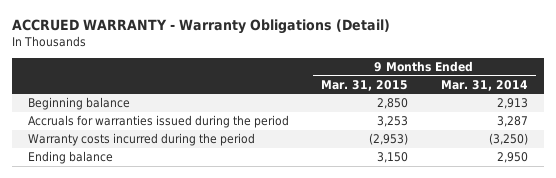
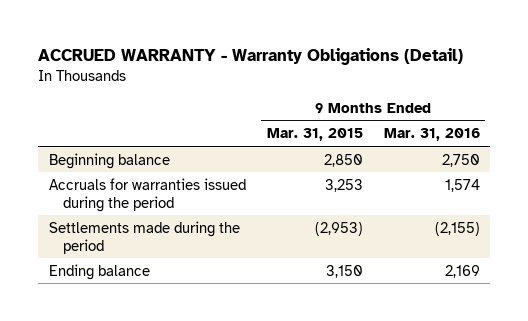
[440,79,528,91] Mar. 31, 2014 -> none
none -> [383,128,480,142] Mar. 31, 2016
[28,133,256,147] Warranty costs incurred during the period -> [48,220,240,254] Settlements made during the period

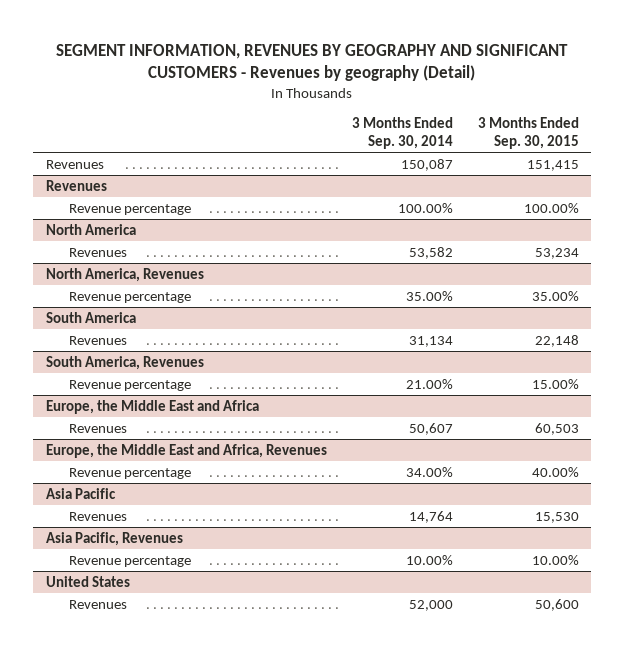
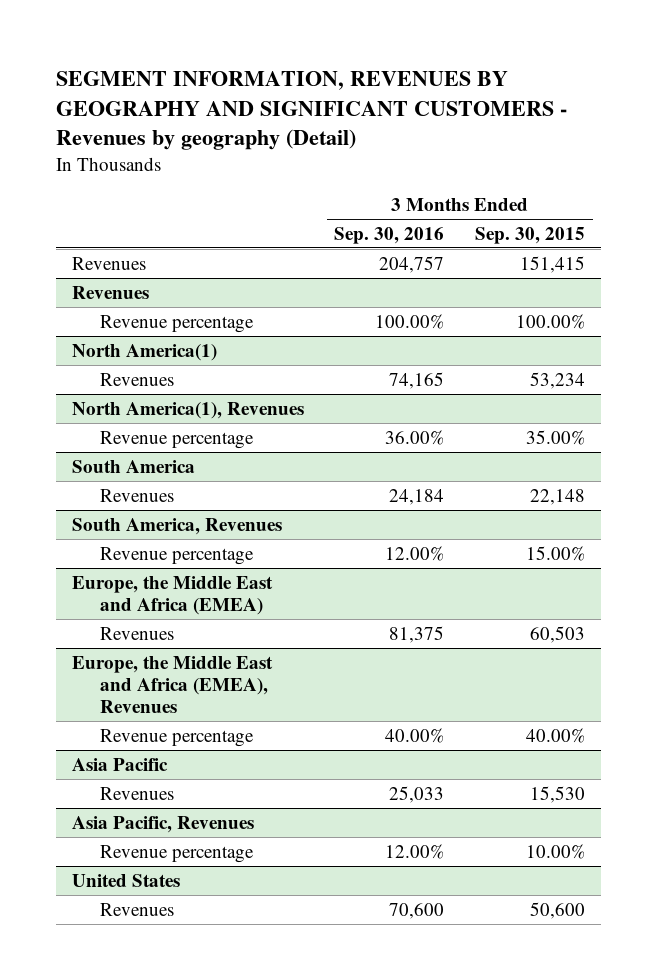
[351,117,453,150] 3 Months Ended Sep. 30, 2014 -> none
none -> [334,226,445,244] Sep. 30, 2016
[45,223,136,235] North America -> [71,343,217,361] North America(1)
[45,267,204,282] North America, Revenues -> [71,401,304,419] North America(1), Revenues
[45,399,259,414] Europe, the Middle East and Africa -> [71,575,273,615] Europe, the Middle East and Africa (EMEA)
[45,443,327,458] Europe, the Middle East and Africa, Revenues -> [71,655,273,714] Europe, the Middle East and Africa (EMEA), Revenues

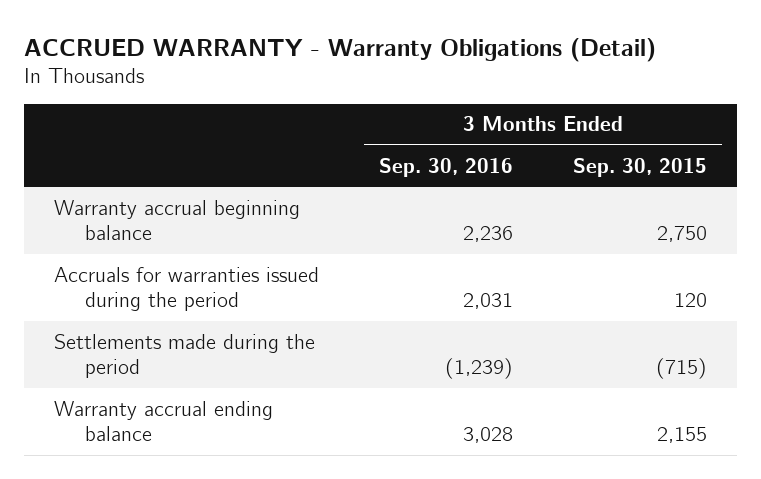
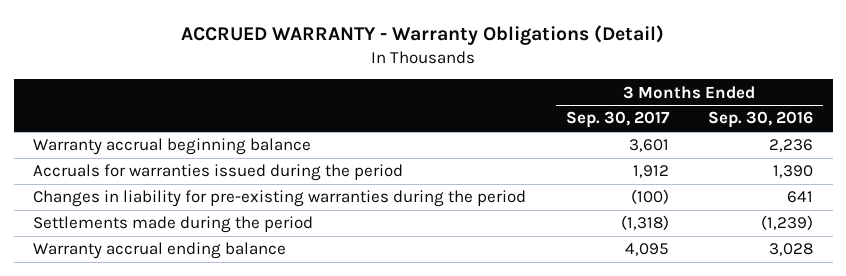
[573,157,708,177] Sep. 30, 2015 -> none
none -> [565,111,670,129] Sep. 30, 2017
[463,292,514,309] 2,031 -> [772,165,813,179] 1,390
none -> [33,190,527,208] Changes in liability for pre-existing warranties during the period

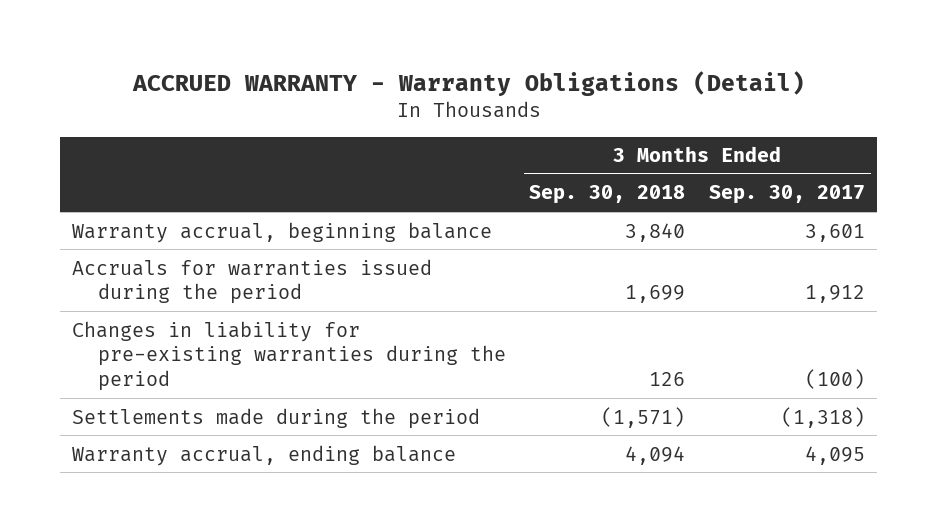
[707,111,813,129] Sep. 30, 2016 -> none
none -> [529,185,686,205] Sep. 30, 2018
[33,138,312,156] Warranty accrual beginning balance -> [72,221,493,243] Warranty accrual, beginning balance
[33,242,287,260] Warranty accrual ending balance -> [72,444,457,466] Warranty accrual, ending balance

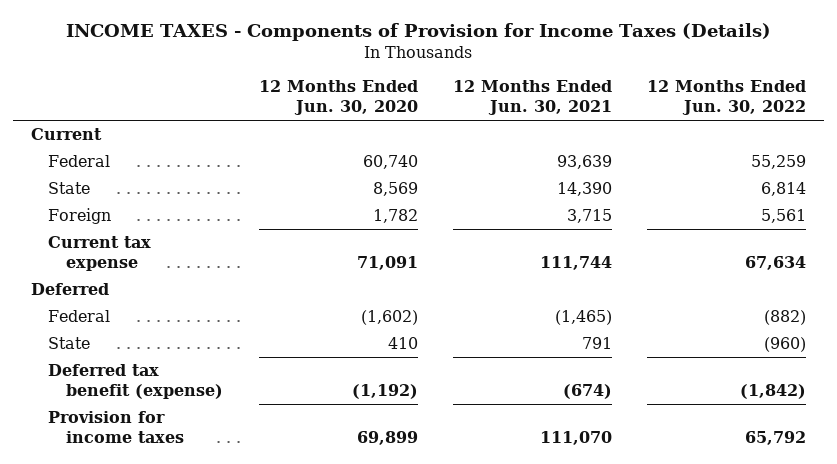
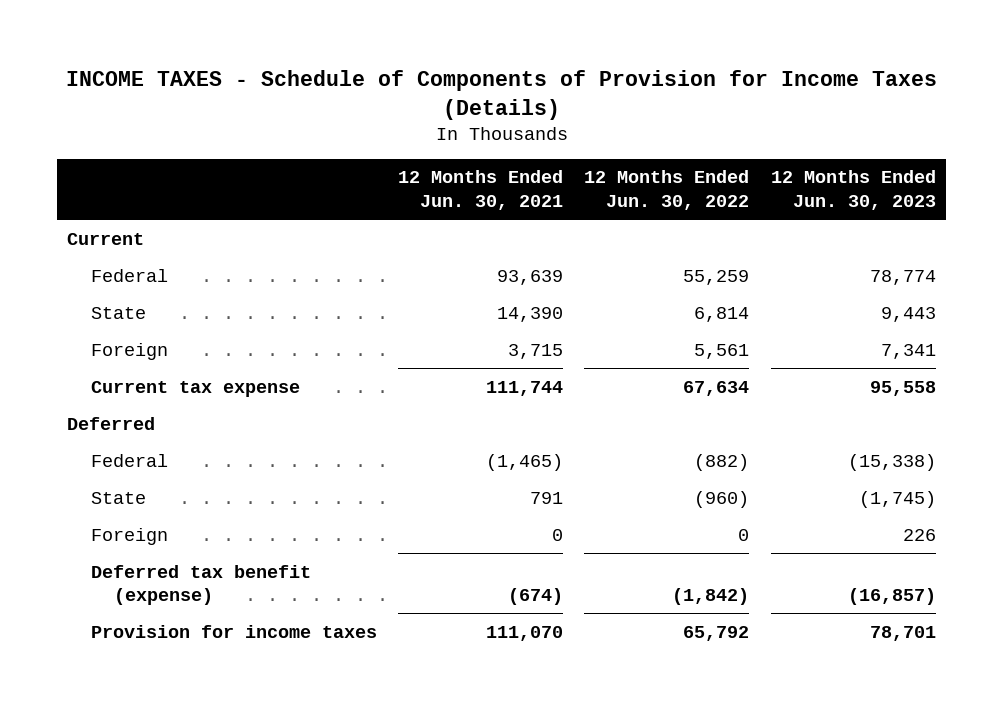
[66,22,772,41] INCOME TAXES - Components of Provision for Income Taxes (Details) -> [65,69,937,120] INCOME TAXES - Schedule of Components of Provision for Income Taxes (Details)
[258,80,418,116] 12 Months Ended Jun. 30, 2020 -> none
none -> [770,170,936,210] 12 Months Ended Jun. 30, 2023
none -> [90,527,168,545] Foreign

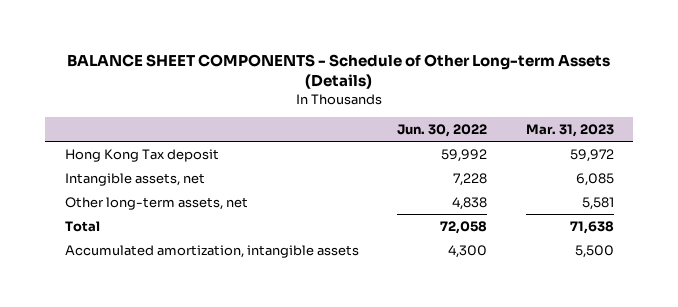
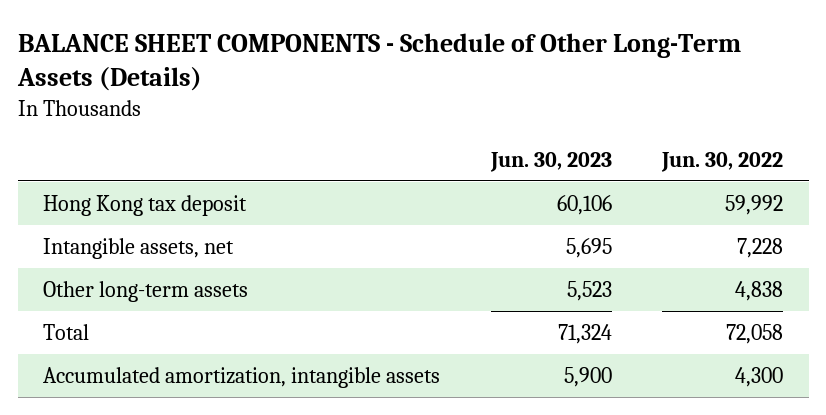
[67,53,611,90] BALANCE SHEET COMPONENTS - Schedule of Other Long-term Assets (Details) -> [16,32,741,92] BALANCE SHEET COMPONENTS - Schedule of Other Long-Term Assets (Details)
[525,123,614,137] Mar. 31, 2023 -> none
none -> [489,151,612,172] Jun. 30, 2023
[64,148,219,162] Hong Kong Tax deposit -> [43,195,248,217] Hong Kong tax deposit
[64,196,248,210] Other long-term assets, net -> [43,281,249,303] Other long-term assets

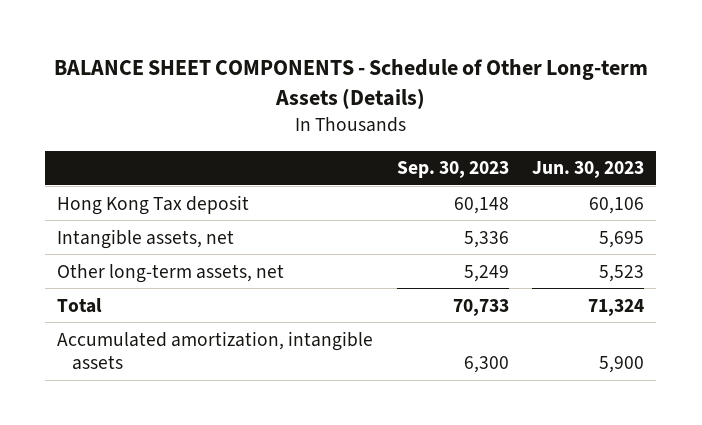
[16,32,741,92] BALANCE SHEET COMPONENTS - Schedule of Other Long-Term Assets (Details) -> [53,59,648,110] BALANCE SHEET COMPONENTS - Schedule of Other Long-term Assets (Details)
[661,151,784,172] Jun. 30, 2022 -> none
none -> [396,161,509,179] Sep. 30, 2023
[43,195,248,217] Hong Kong tax deposit -> [57,194,250,215] Hong Kong Tax deposit
[43,281,249,303] Other long-term assets -> [57,263,285,283] Other long-term assets, net

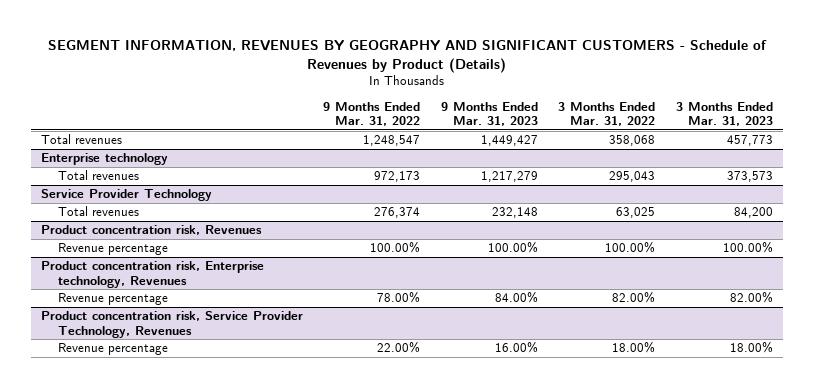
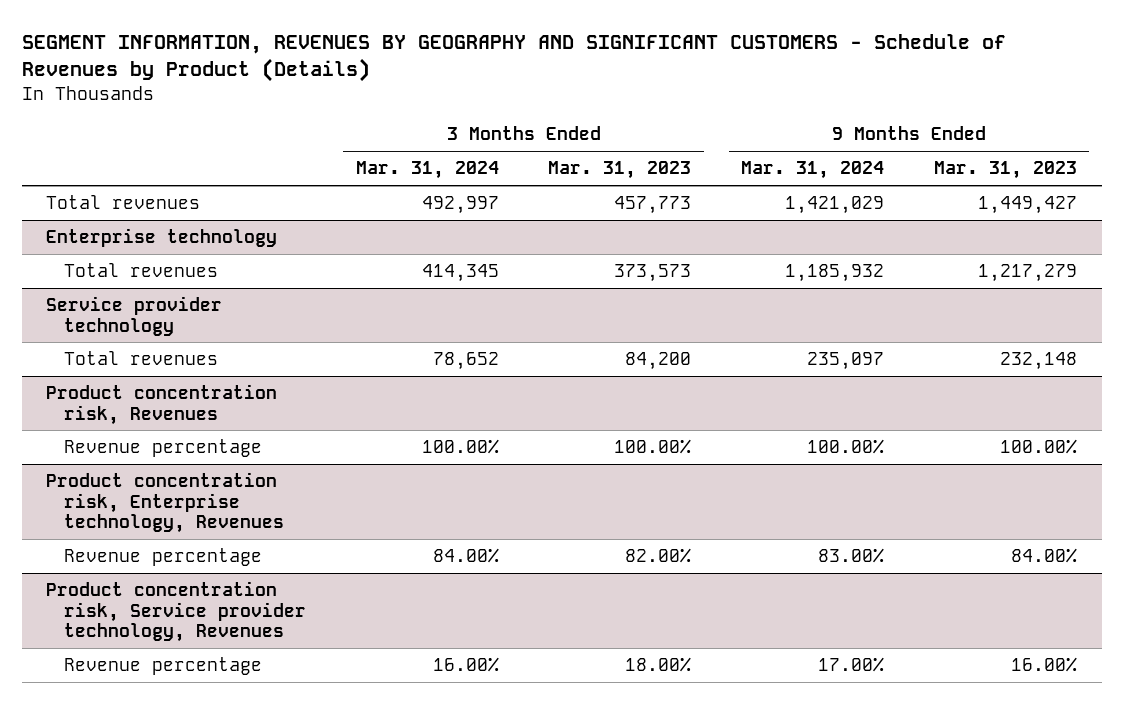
[323,101,421,127] 9 Months Ended Mar. 31, 2022 -> none
[558,101,656,127] 3 Months Ended Mar. 31, 2022 -> none
none -> [355,161,499,180] Mar. 31, 2024
none -> [741,161,885,180] Mar. 31, 2024
[40,189,212,202] Service Provider Technology -> [46,296,223,336] Service provider technology
[40,311,303,338] Product concentration risk, Service Provider Technology, Revenues -> [46,581,307,643] Product concentration risk, Service provider technology, Revenues

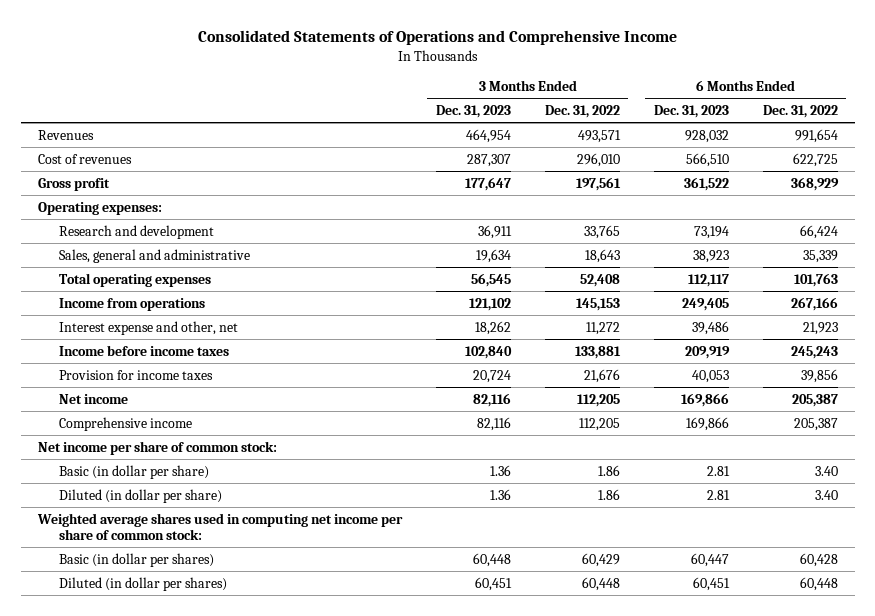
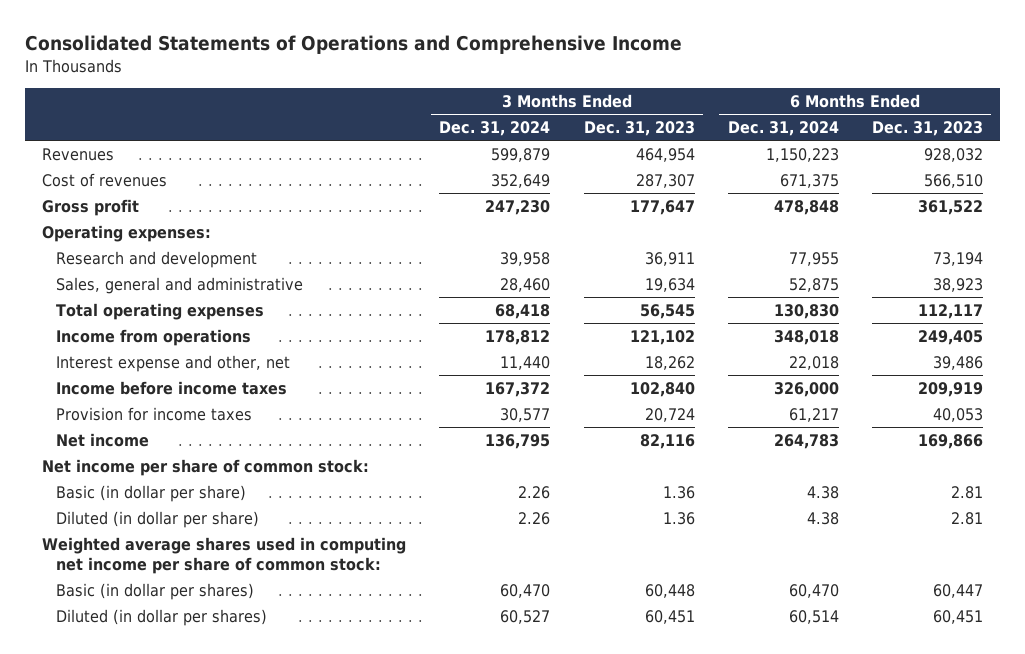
[544,104,620,118] Dec. 31, 2022 -> none
[762,104,838,118] Dec. 31, 2022 -> none
none -> [439,120,551,136] Dec. 31, 2024
none -> [727,120,839,136] Dec. 31, 2024
[59,416,193,431] Comprehensive income -> none

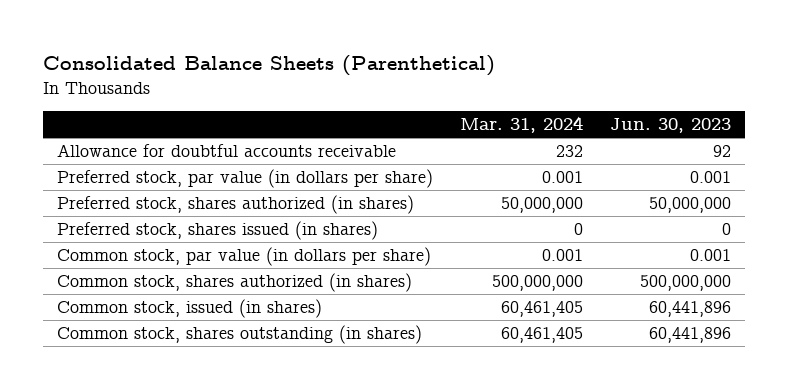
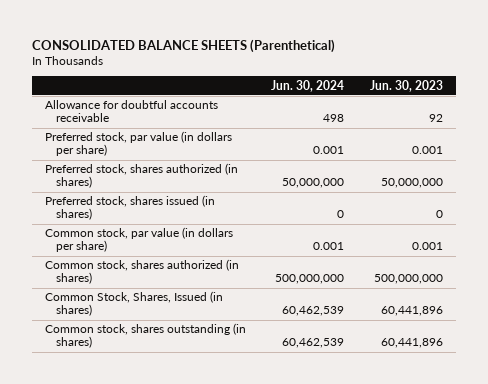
[43,55,496,77] Consolidated Balance Sheets (Parenthetical) -> [32,38,336,53] CONSOLIDATED BALANCE SHEETS (Parenthetical)
[460,116,584,134] Mar. 31, 2024 -> none
none -> [271,79,345,92] Jun. 30, 2024
[56,298,322,318] Common stock, issued (in shares) -> [44,291,223,317] Common Stock, Shares, Issued (in shares)

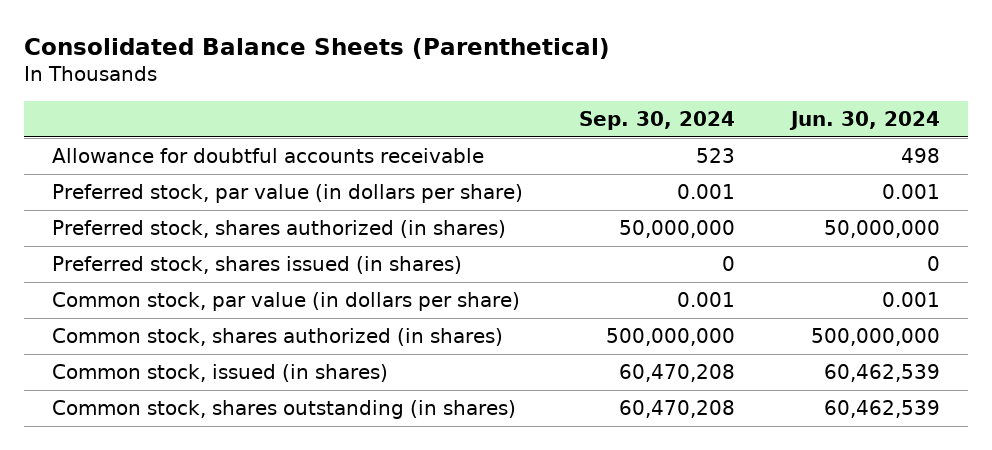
[32,38,336,53] CONSOLIDATED BALANCE SHEETS (Parenthetical) -> [23,37,610,59] Consolidated Balance Sheets (Parenthetical)
[369,79,443,92] Jun. 30, 2023 -> none
none -> [579,111,736,131] Sep. 30, 2024
[44,291,223,317] Common Stock, Shares, Issued (in shares) -> [51,364,388,383] Common stock, issued (in shares)

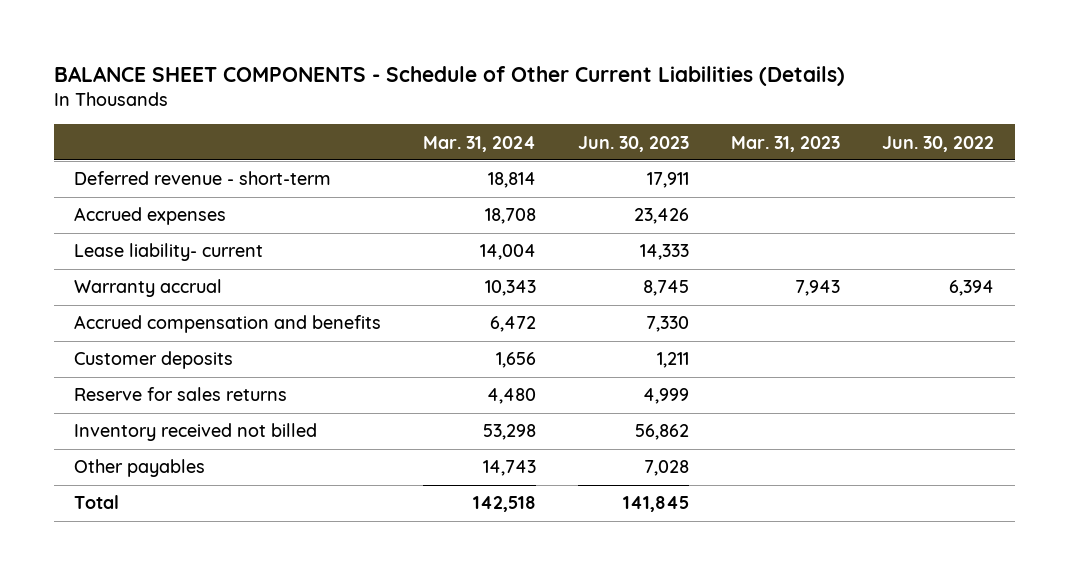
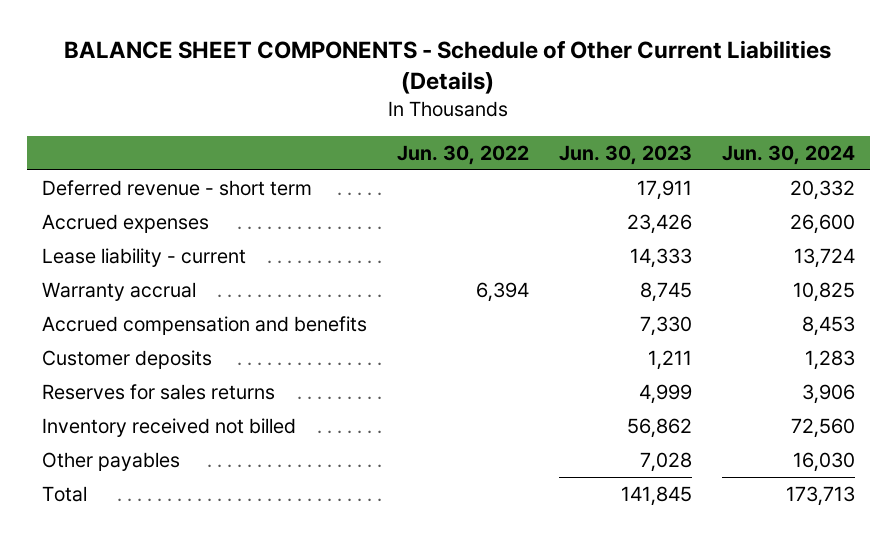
[423,135,537,152] Mar. 31, 2024 -> none
[731,135,841,152] Mar. 31, 2023 -> none
none -> [721,145,855,166] Jun. 30, 2024
[74,171,332,186] Deferred revenue - short-term -> [41,179,312,196] Deferred revenue - short term
[74,243,264,262] Lease liability- current -> [41,247,246,267] Lease liability - current
[74,387,288,402] Reserve for sales returns -> [41,383,275,400] Reserves for sales returns

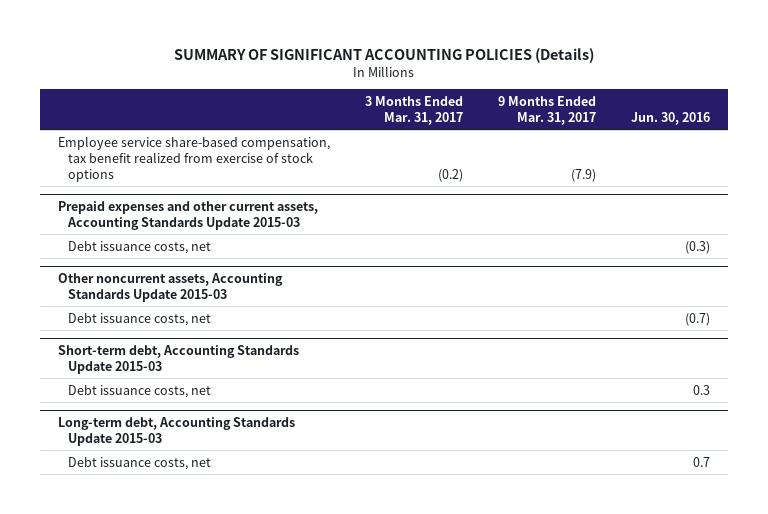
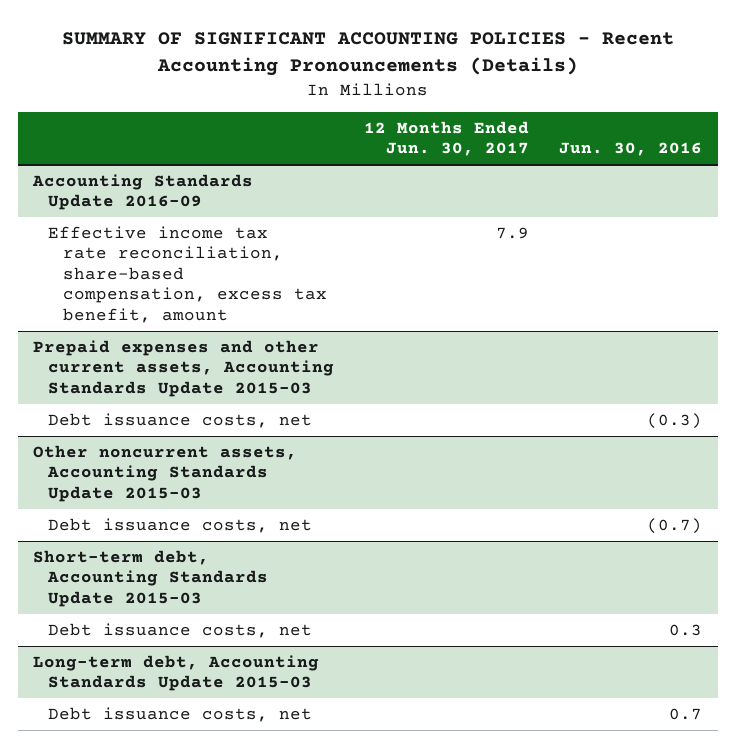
[174,47,595,63] SUMMARY OF SIGNIFICANT ACCOUNTING POLICIES (Details) -> [61,32,674,77] SUMMARY OF SIGNIFICANT ACCOUNTING POLICIES - Recent Accounting Pronouncements (Details)
[364,95,463,125] 3 Months Ended Mar. 31, 2017 -> none
[498,95,597,125] 9 Months Ended Mar. 31, 2017 -> none
none -> [364,120,530,157] 12 Months Ended Jun. 30, 2017
none -> [31,173,253,211] Accounting Standards Update 2016-09
[57,135,330,183] Employee service share-based compensation, tax benefit realized from exercise of stock options -> [47,225,327,323] Effective income tax rate reconciliation, share-based compensation, excess tax benefit, amount

